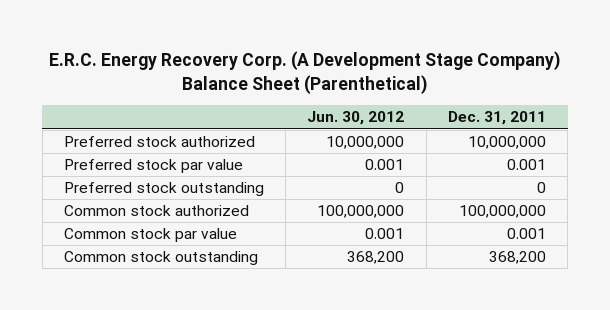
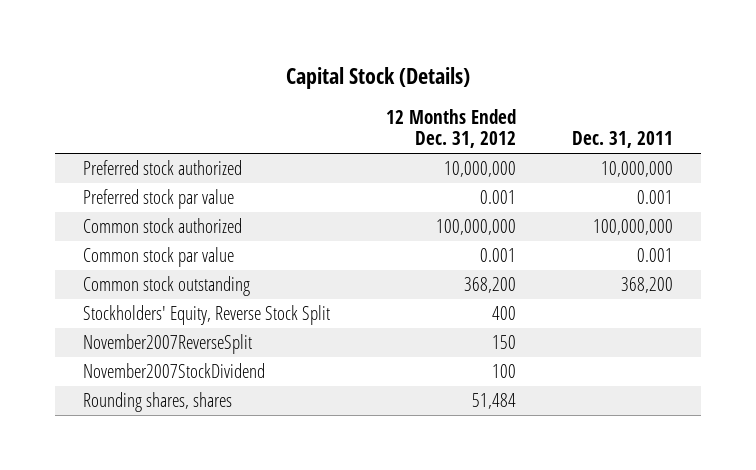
[48,50,561,94] E.R.C. Energy Recovery Corp. (A Development Stage Company) Balance Sheet (Parenthetical) -> [285,66,470,89] Capital Stock (Details)
[307,111,405,126] Jun. 30, 2012 -> none
none -> [385,108,516,149] 12 Months Ended Dec. 31, 2012
[63,182,264,197] Preferred stock outstanding -> none
none -> [82,305,330,326] Stockholders' Equity, Reverse Stock Split
none -> [82,334,252,355] November2007ReverseSplit
none -> [82,363,265,379] November2007StockDividend
none -> [82,392,232,413] Rounding shares, shares

